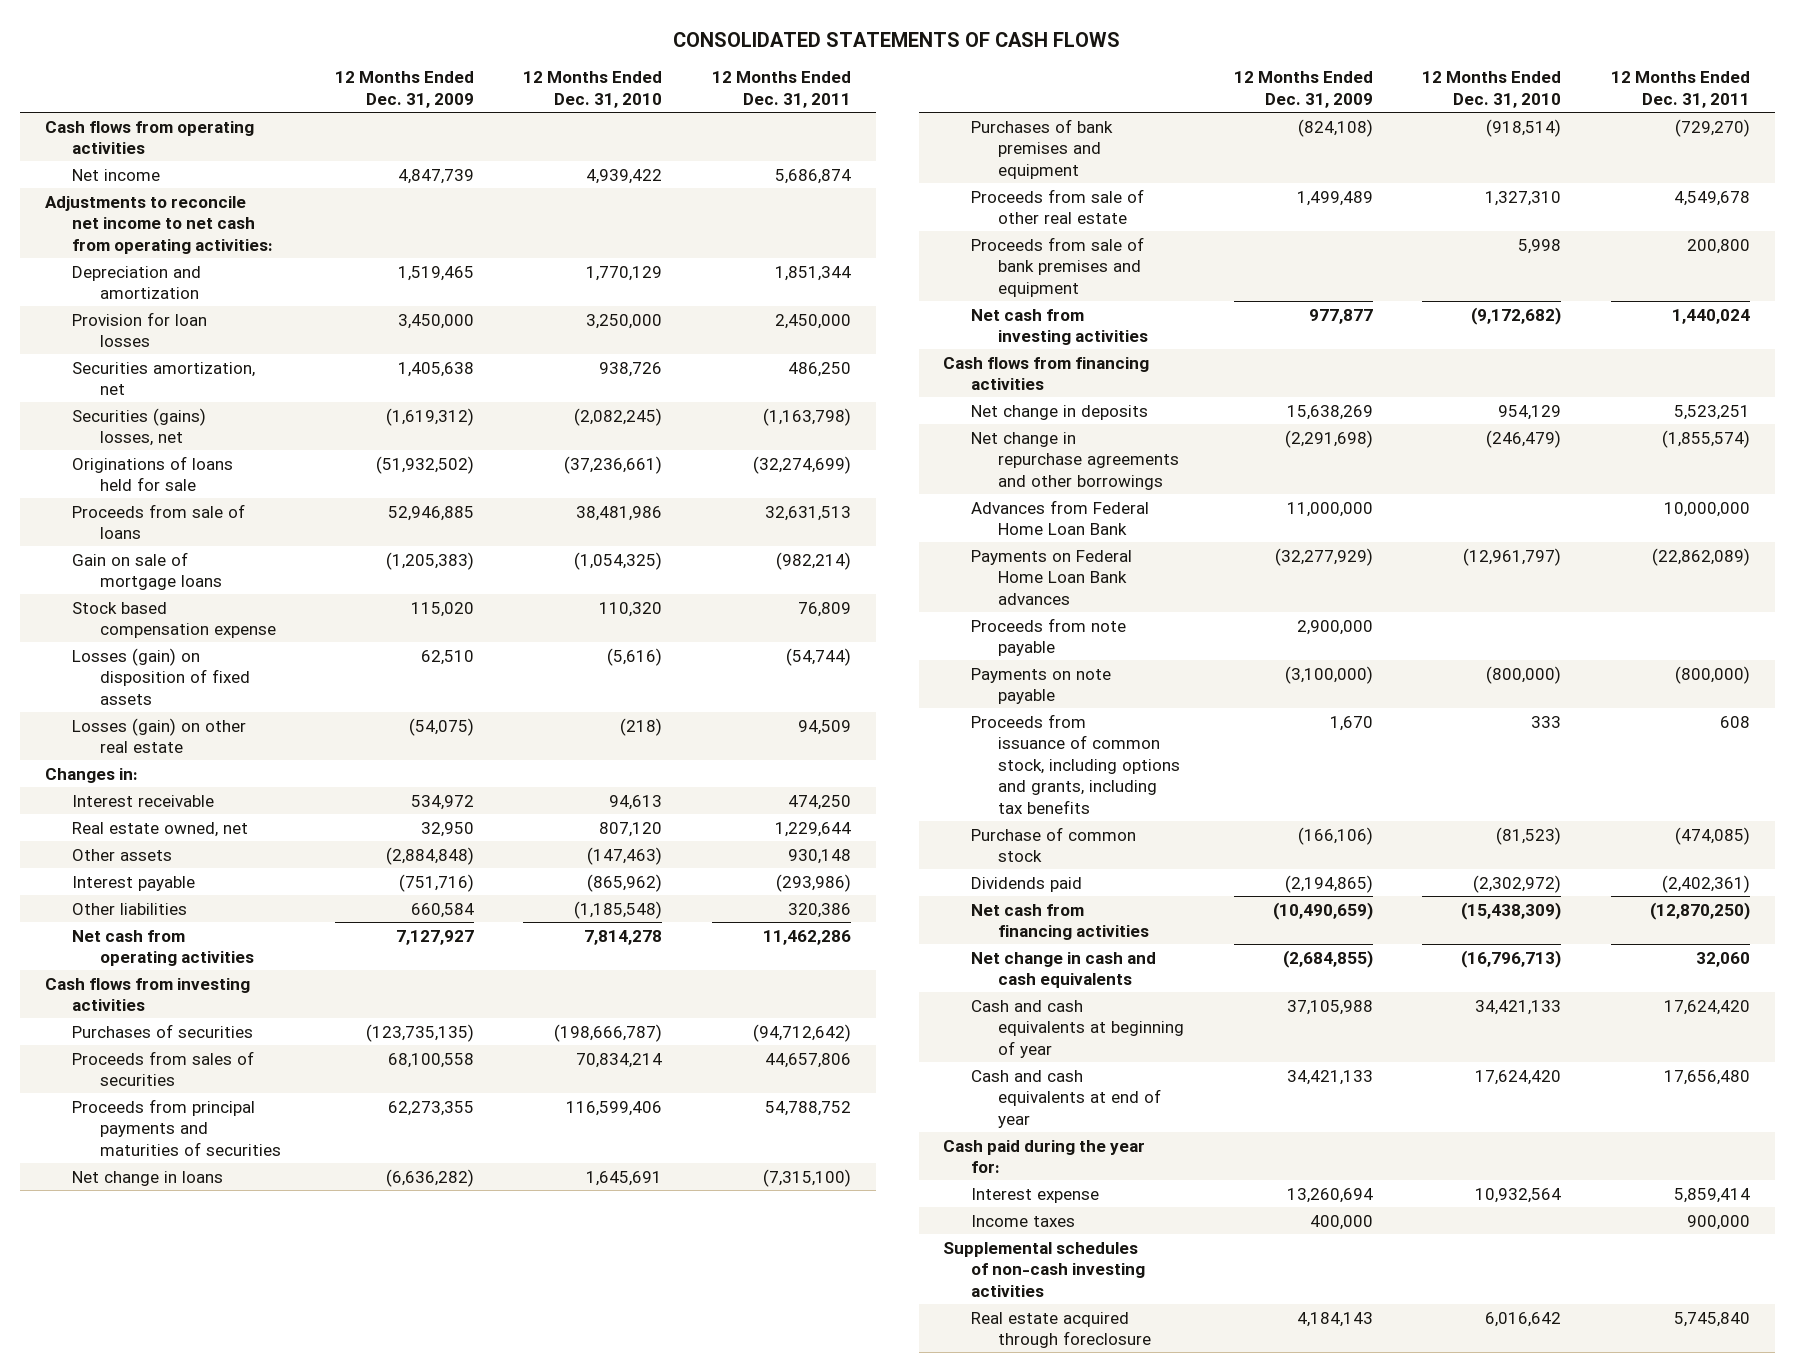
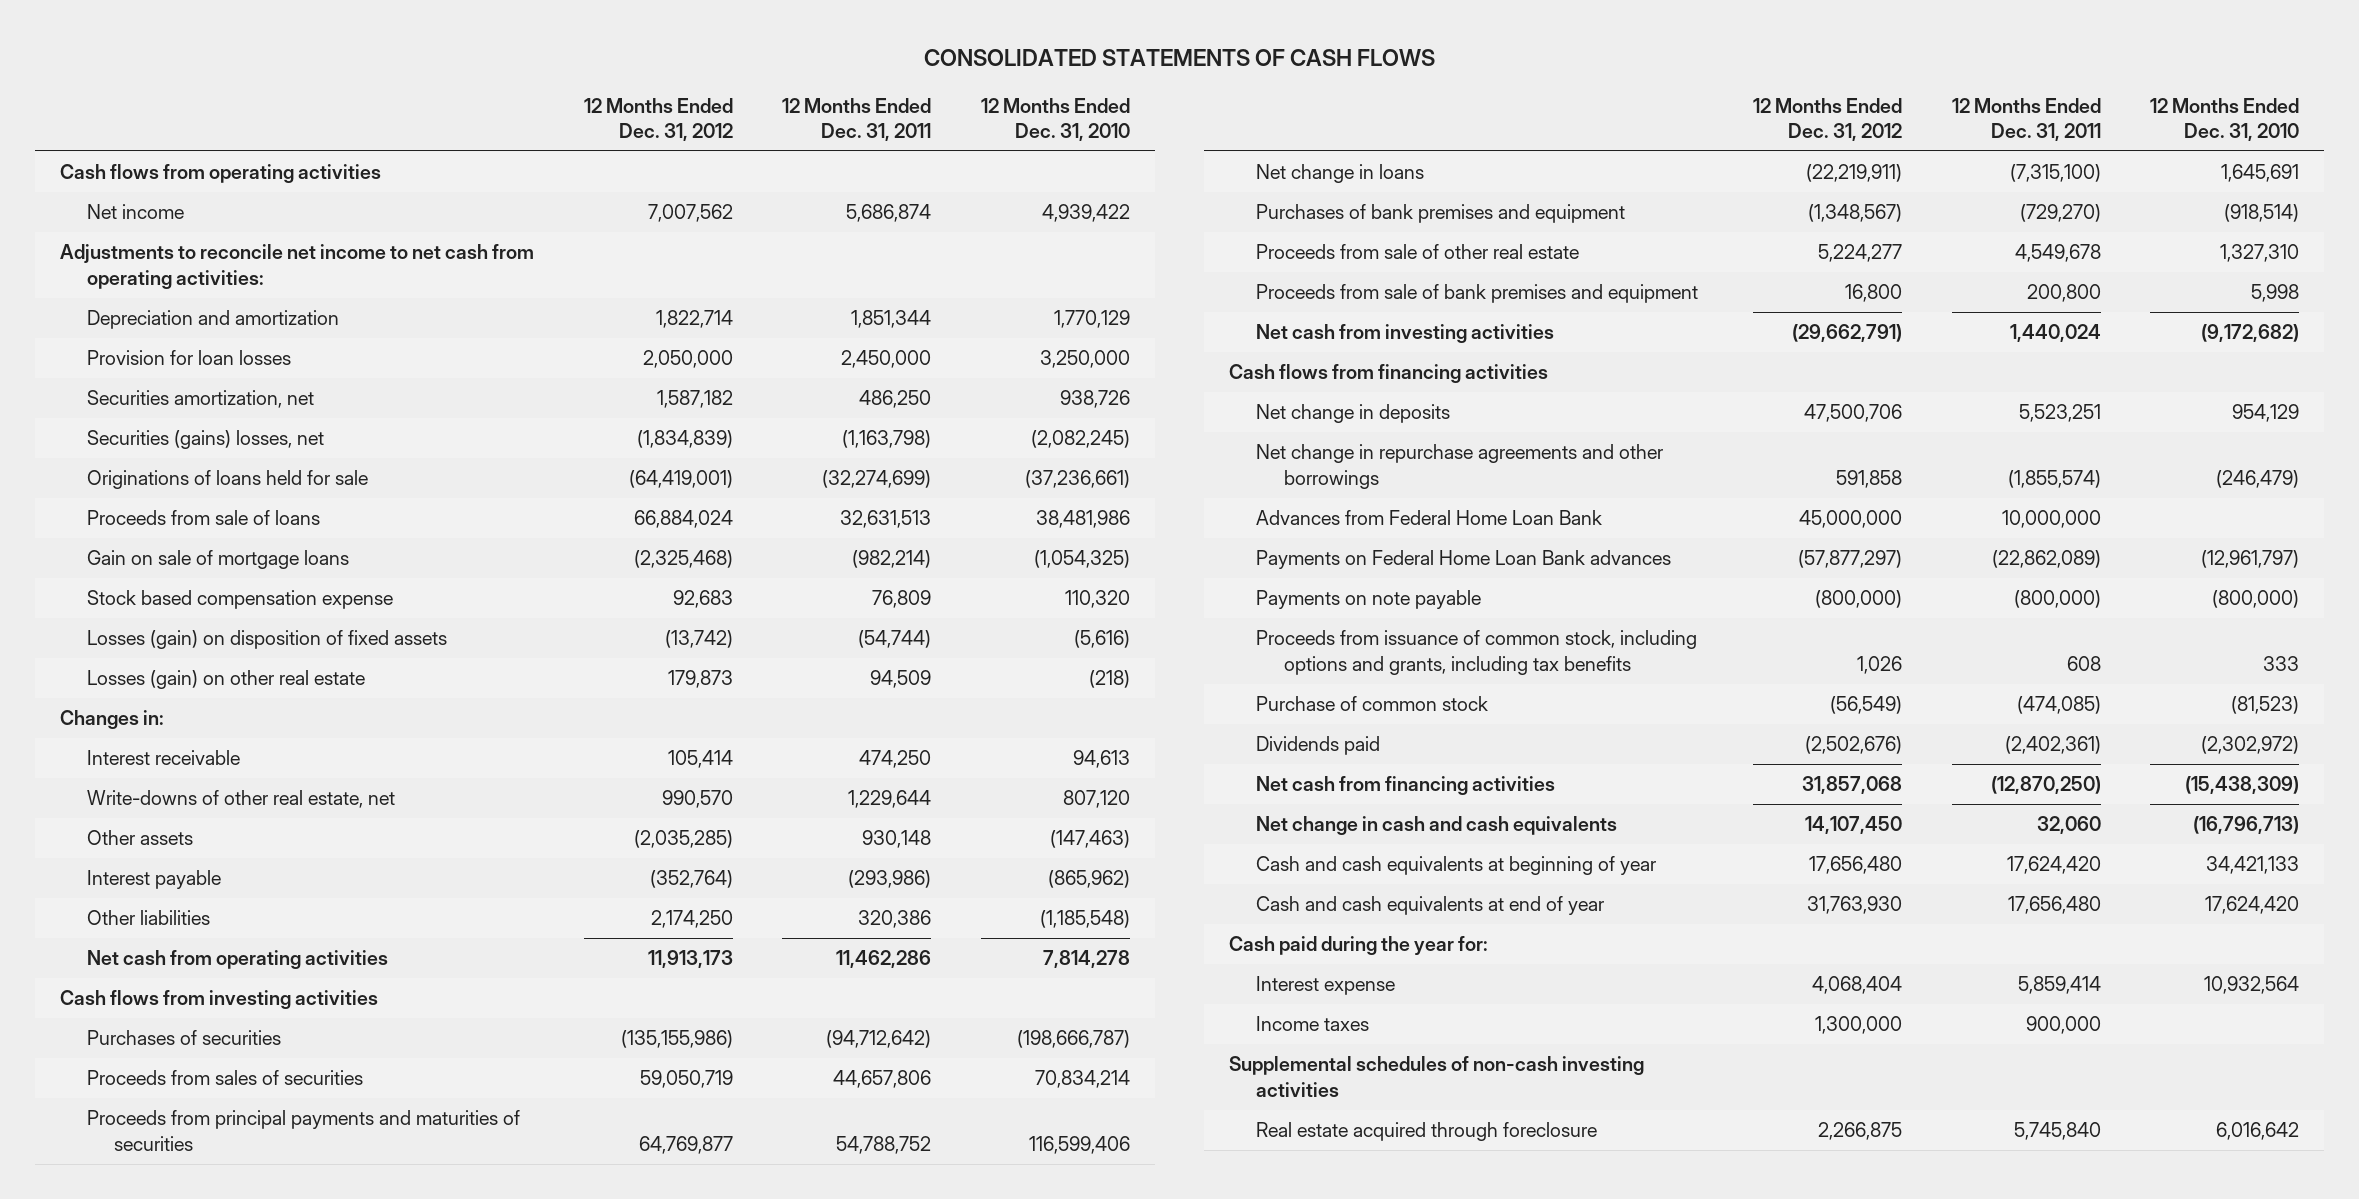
[335,71,475,108] 12 Months Ended Dec. 31, 2009 -> none
none -> [583,97,733,142] 12 Months Ended Dec. 31, 2012
[72,821,249,837] Real estate owned, net -> [87,790,396,809] Write-downs of other real estate, net
[970,617,1126,657] Proceeds from note payable -> none

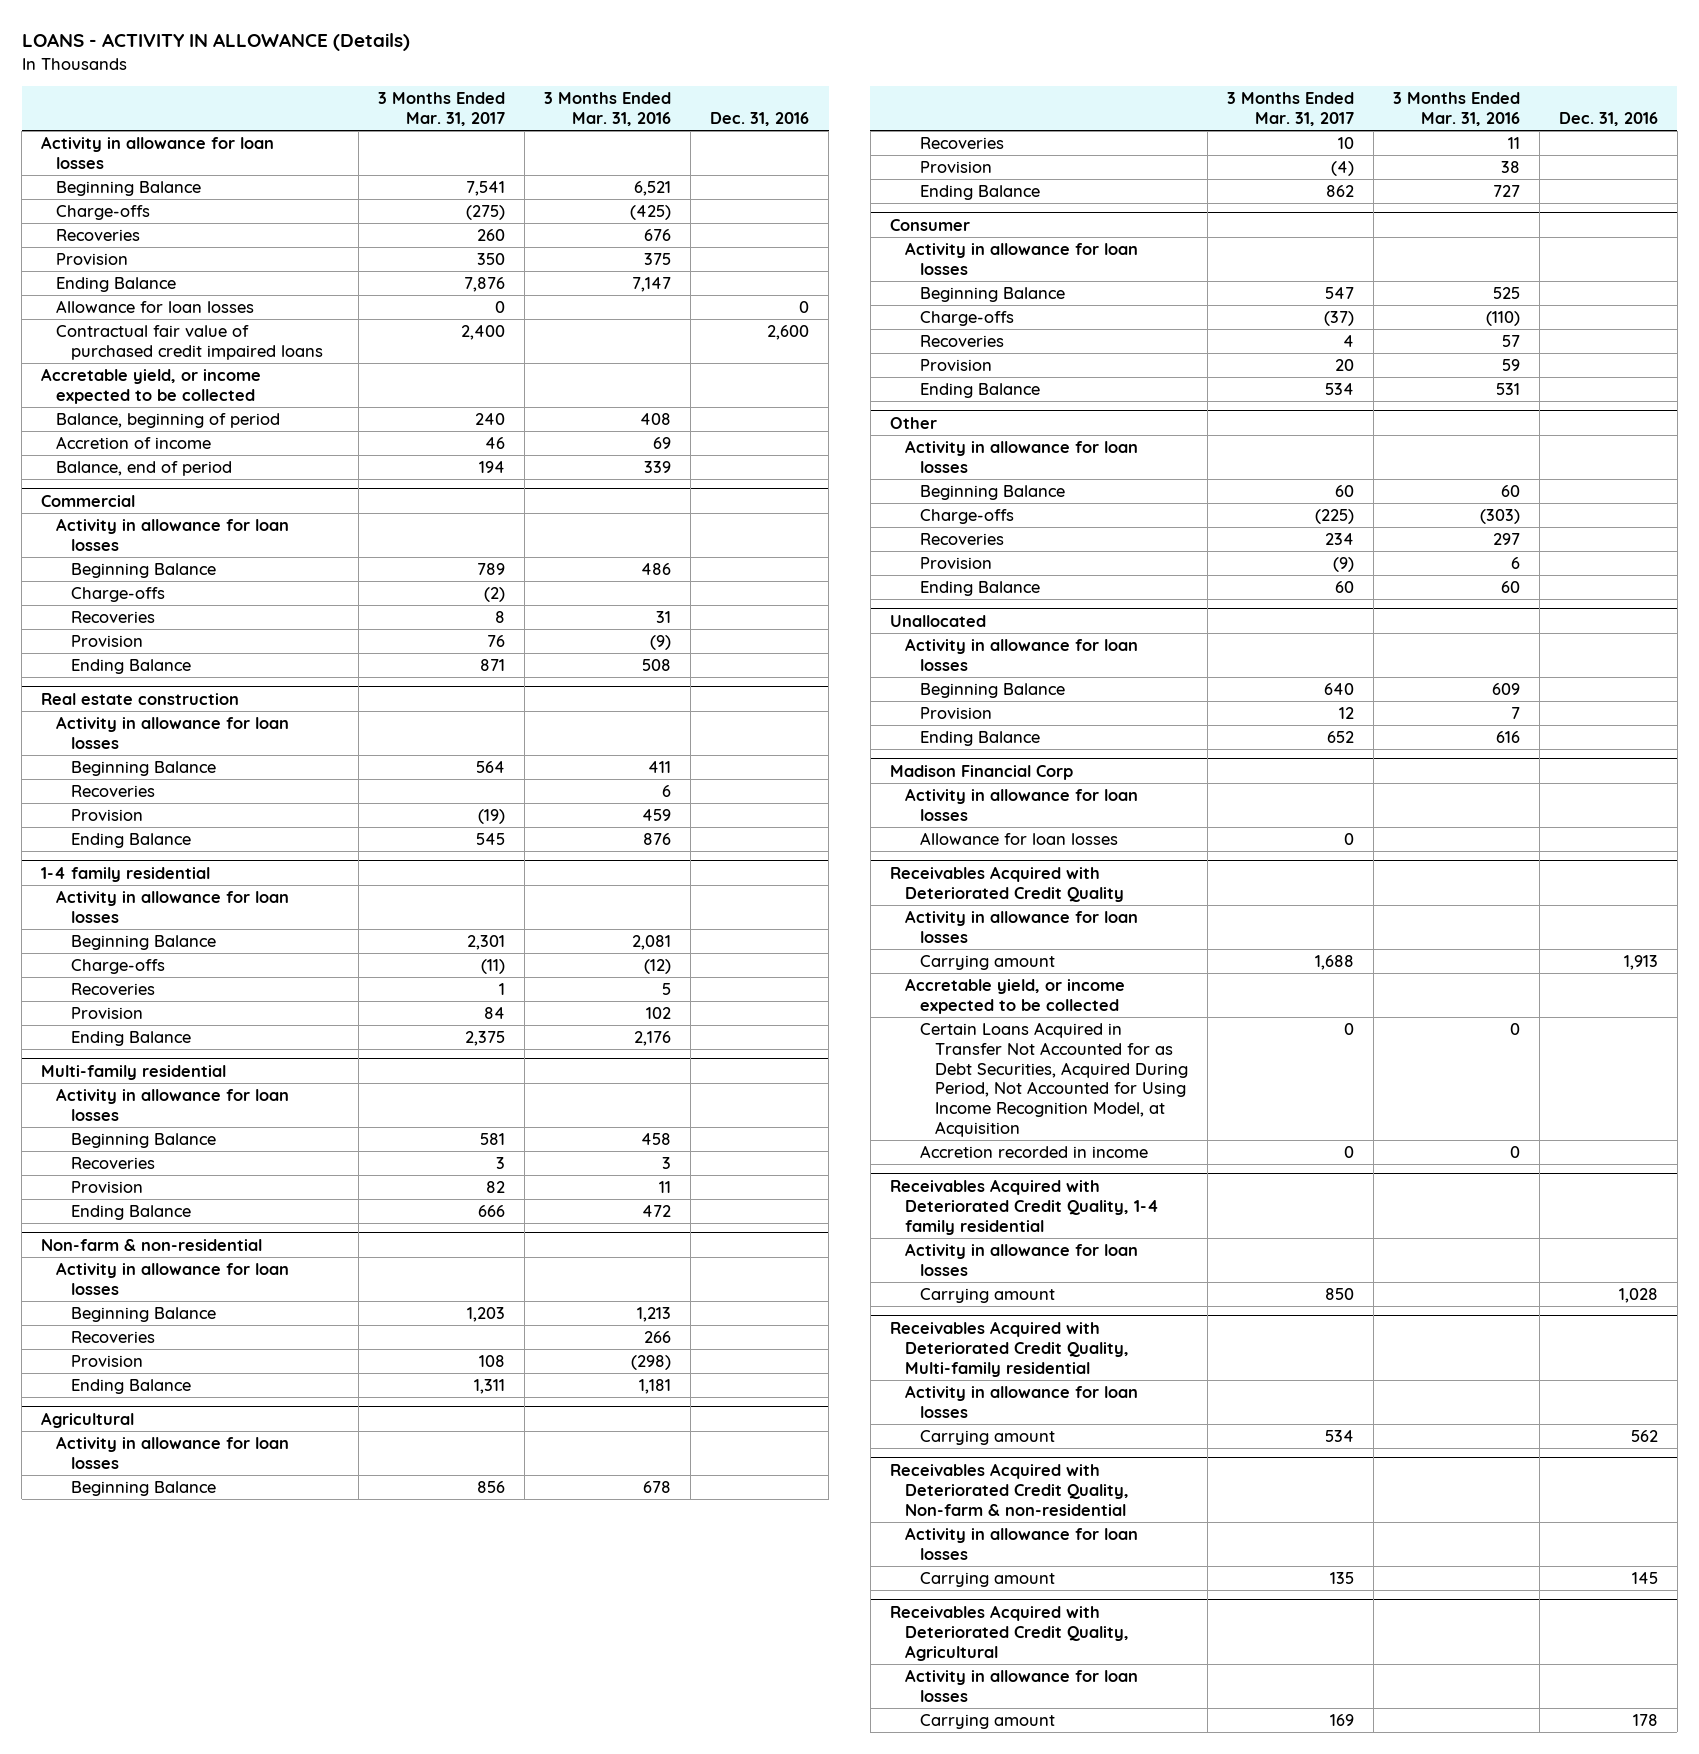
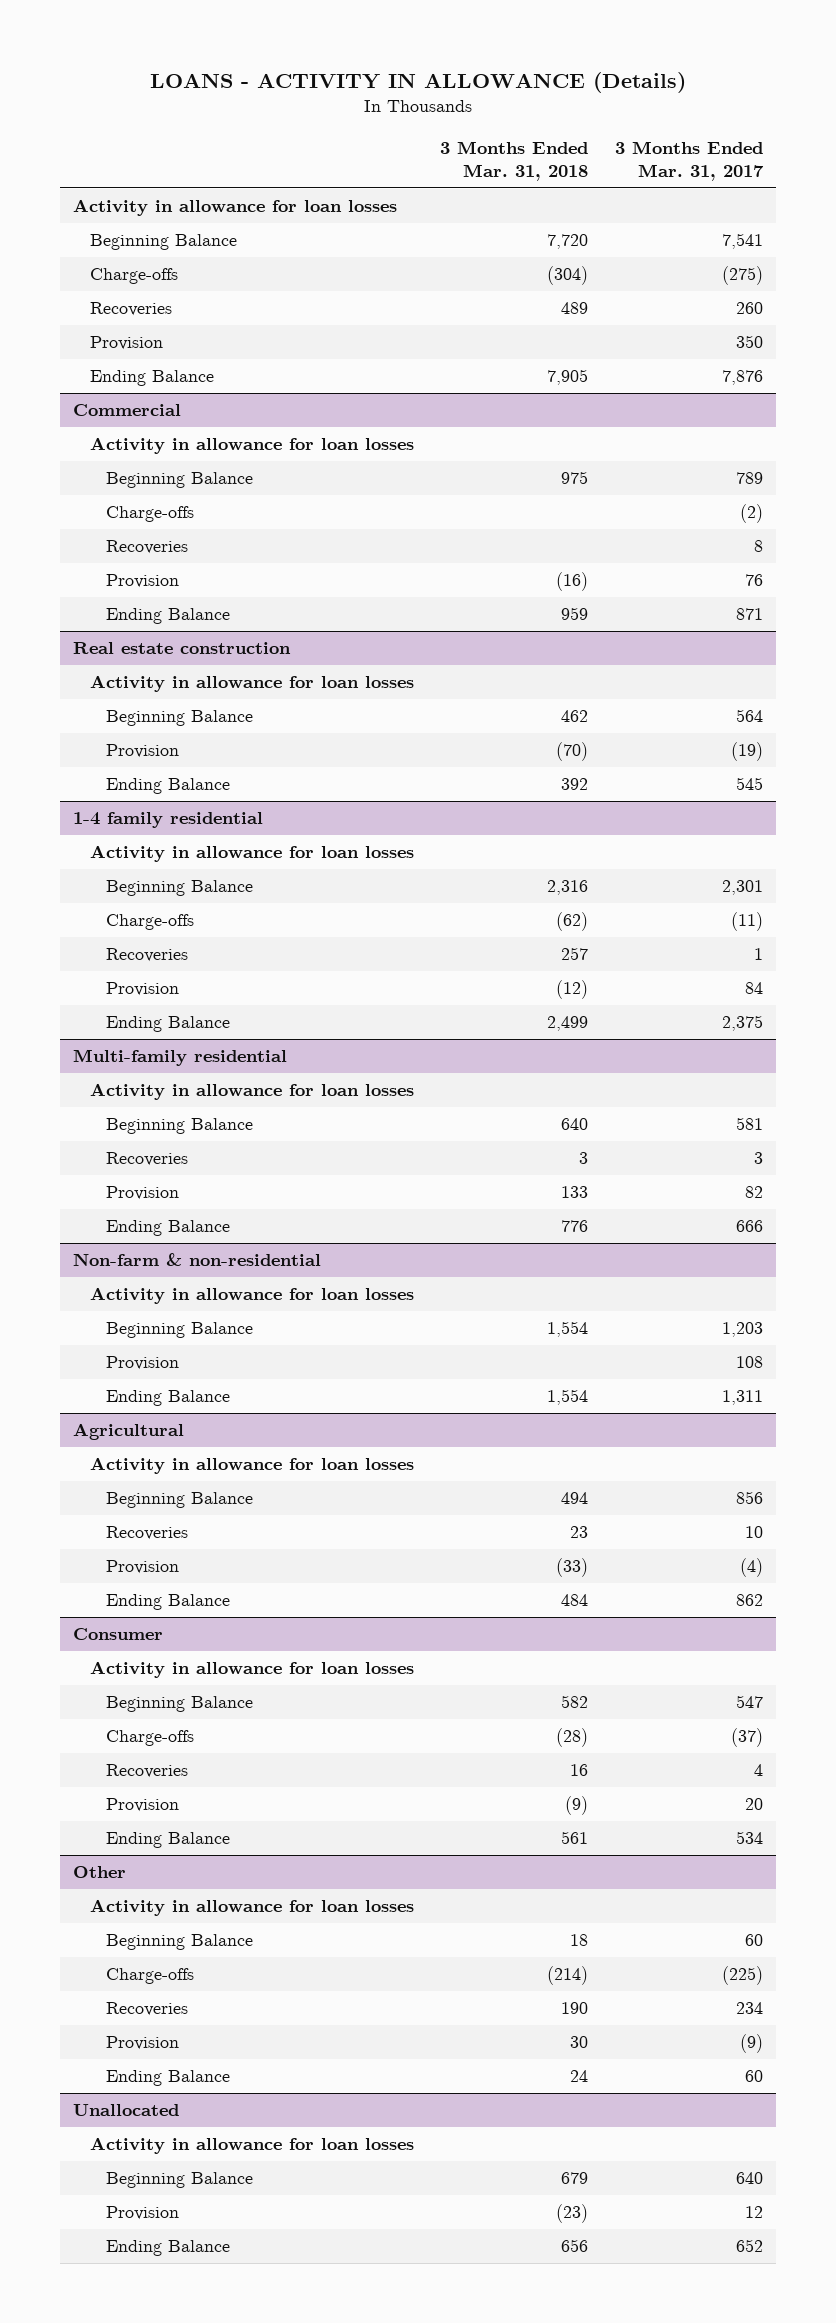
[544,92,672,126] 3 Months Ended Mar. 31, 2016 -> none
[710,111,810,126] Dec. 31, 2016 -> none
none -> [440,140,589,181] 3 Months Ended Mar. 31, 2018
[56,299,255,313] Allowance for loan losses -> none
[56,324,324,360] Contractual fair value of purchased credit impaired loans -> none
[41,367,262,404] Accretable yield, or income expected to be collected -> none
[56,412,281,428] Balance, beginning of period -> none
[56,435,212,449] Accretion of income -> none
[56,460,233,476] Balance, end of period -> none
[71,784,156,797] Recoveries -> none
[71,1330,156,1343] Recoveries -> none
[889,764,1073,780] Madison Financial Corp -> none
[904,787,1138,821] Activity in allowance for loan losses -> none
[919,831,1118,845] Allowance for loan losses -> none
[889,865,1124,902] Receivables Acquired with Deteriorated Credit Quality -> none
[904,909,1138,943] Activity in allowance for loan losses -> none
[919,954,1055,970] Carrying amount -> none
[904,977,1125,1014] Accretable yield, or income expected to be collected -> none
[919,1021,1188,1138] Certain Loans Acquired in Transfer Not Accounted for as Debt Securities, Acquired During Period, Not Accounted for Using Income Recognition Model, at Acquisition -> none
[919,1144,1148,1158] Accretion recorded in income -> none
[889,1178,1159,1235] Receivables Acquired with Deteriorated Credit Quality, 1-4 family residential -> none
[904,1242,1138,1276] Activity in allowance for loan losses -> none
[919,1287,1055,1303] Carrying amount -> none
[889,1320,1129,1377] Receivables Acquired with Deteriorated Credit Quality, Multi-family residential -> none
[904,1384,1138,1418] Activity in allowance for loan losses -> none
[919,1429,1055,1445] Carrying amount -> none
[889,1462,1129,1516] Receivables Acquired with Deteriorated Credit Quality, Non-farm & non-residential -> none
[904,1526,1138,1560] Activity in allowance for loan losses -> none
[919,1571,1055,1587] Carrying amount -> none
[889,1604,1129,1661] Receivables Acquired with Deteriorated Credit Quality, Agricultural -> none
[904,1668,1138,1702] Activity in allowance for loan losses -> none
[919,1713,1055,1729] Carrying amount -> none

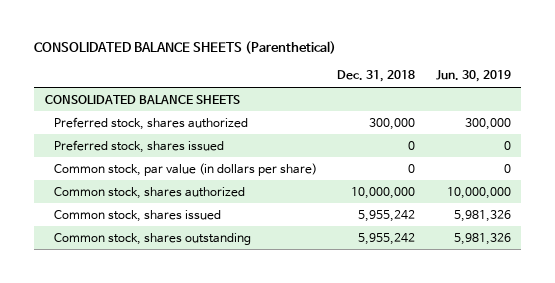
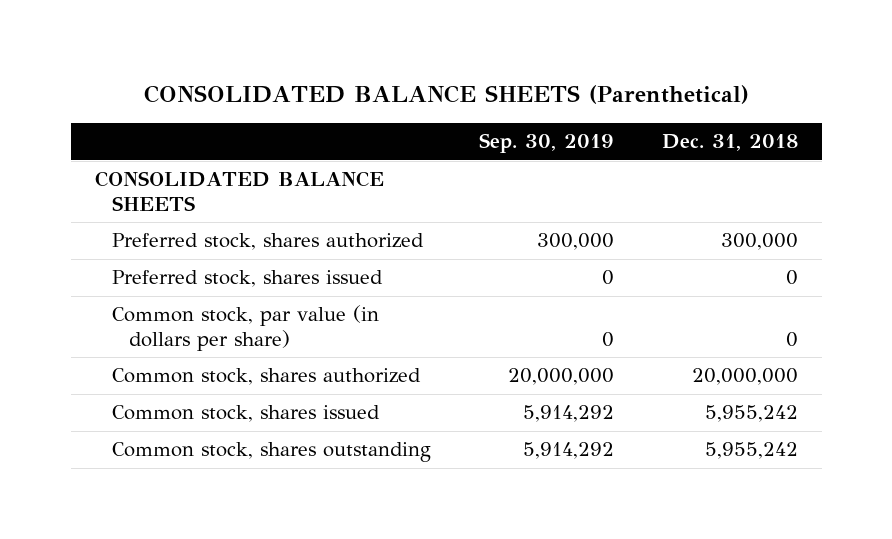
[435,70,511,83] Jun. 30, 2019 -> none
none -> [478,133,614,154] Sep. 30, 2019
[351,186,416,199] 10,000,000 -> [691,368,798,386] 20,000,000

